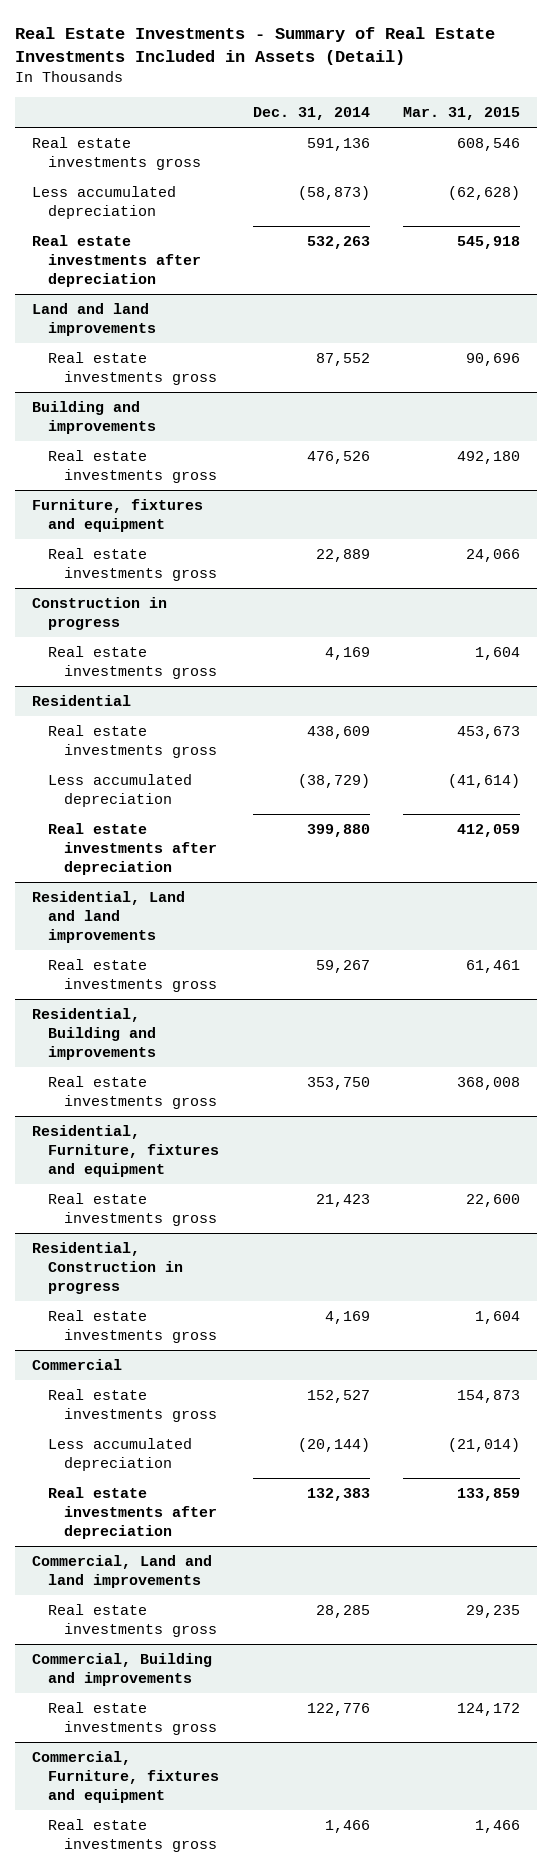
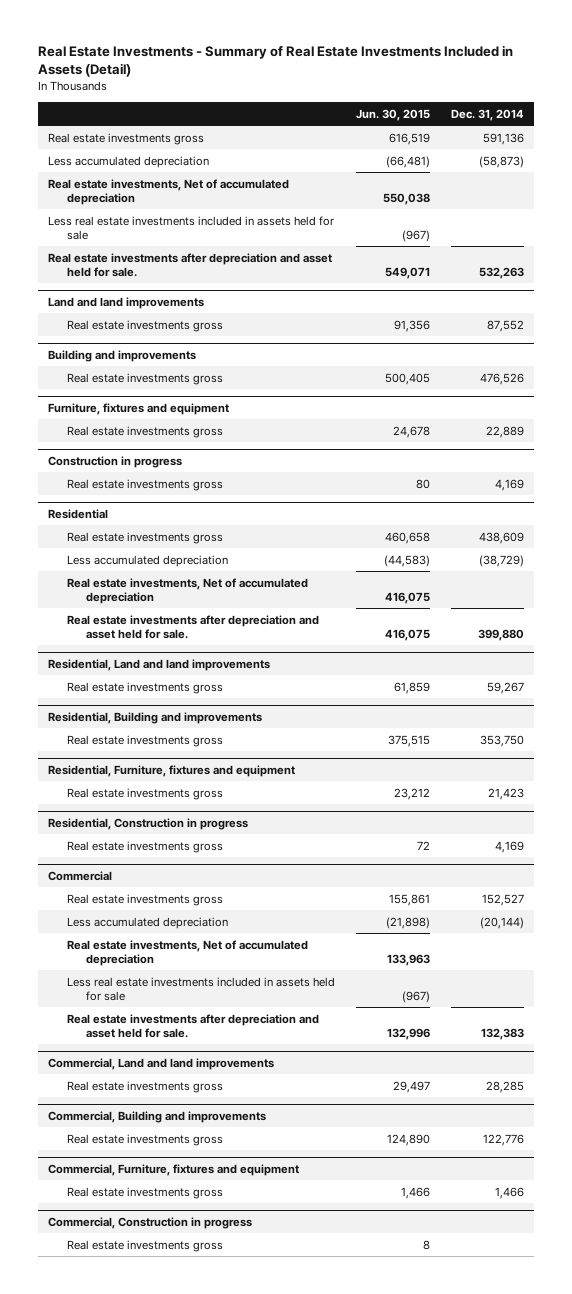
[403,107,521,121] Mar. 31, 2015 -> none
none -> [355,108,430,121] Jun. 30, 2015
none -> [48,178,290,206] Real estate investments, Net of accumulated depreciation
none -> [48,215,335,241] Less real estate investments included in assets held for sale
[32,234,202,287] Real estate investments after depreciation -> [48,252,333,278] Real estate investments after depreciation and asset held for sale.
none -> [67,577,309,605] Real estate investments, Net of accumulated depreciation
[48,822,218,875] Real estate investments after depreciation -> [67,614,320,640] Real estate investments after depreciation and asset held for sale.
none -> [67,939,309,967] Real estate investments, Net of accumulated depreciation
none -> [67,976,336,1002] Less real estate investments included in assets held for sale
[48,1486,218,1539] Real estate investments after depreciation -> [67,1013,320,1039] Real estate investments after depreciation and asset held for sale.
none -> [48,1216,253,1229] Commercial, Construction in progress
none -> [67,1239,224,1252] Real estate investments gross

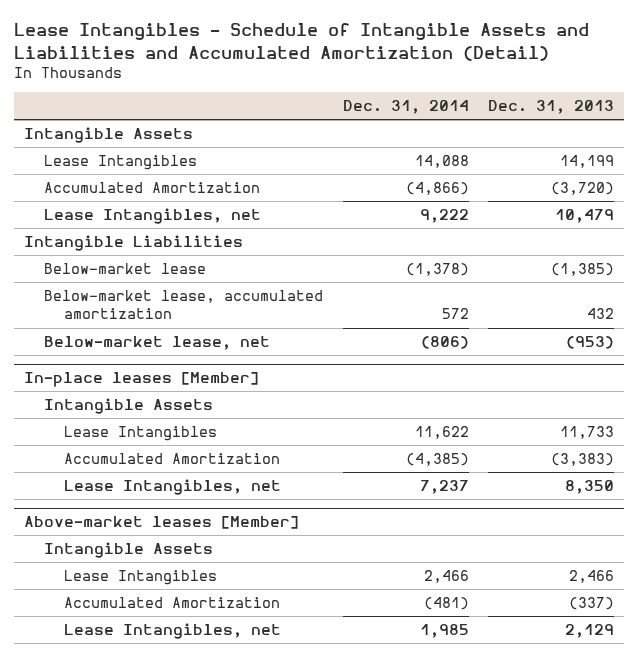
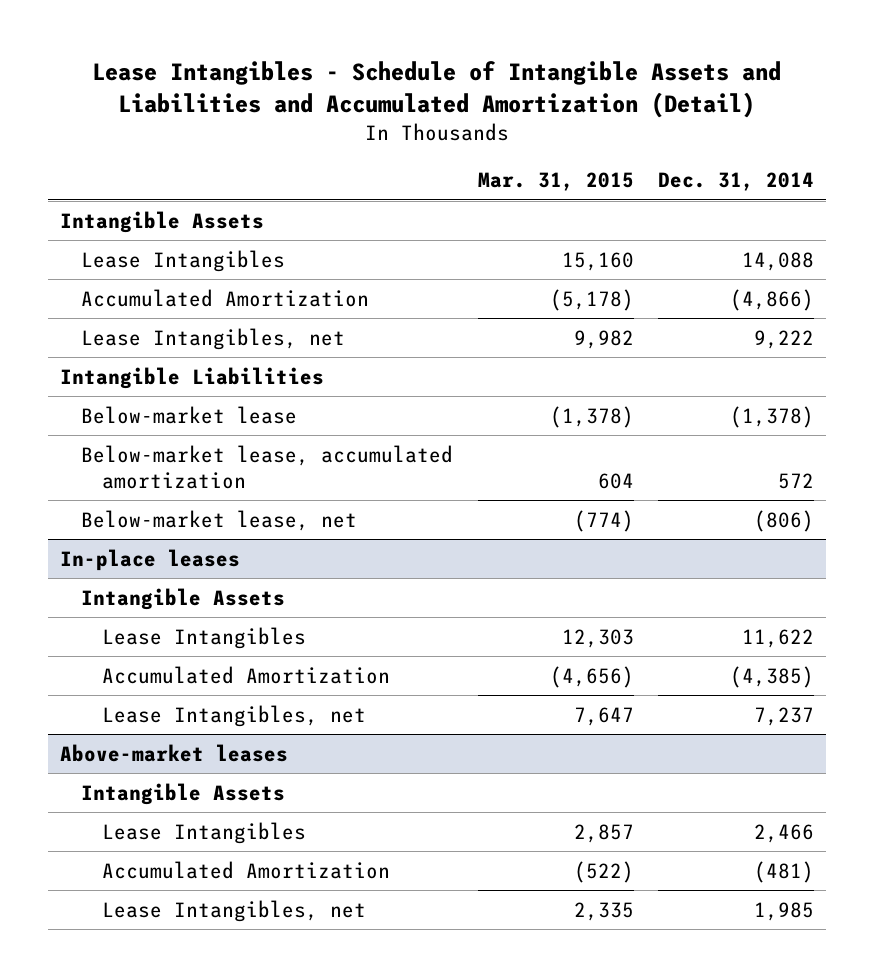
[488,100,615,115] Dec. 31, 2013 -> none
none -> [477,172,634,192] Mar. 31, 2015
[23,372,259,388] In-place leases [Member] -> [60,548,241,571] In-place leases
[23,516,299,530] Above-market leases [Member] -> [60,743,289,762] Above-market leases

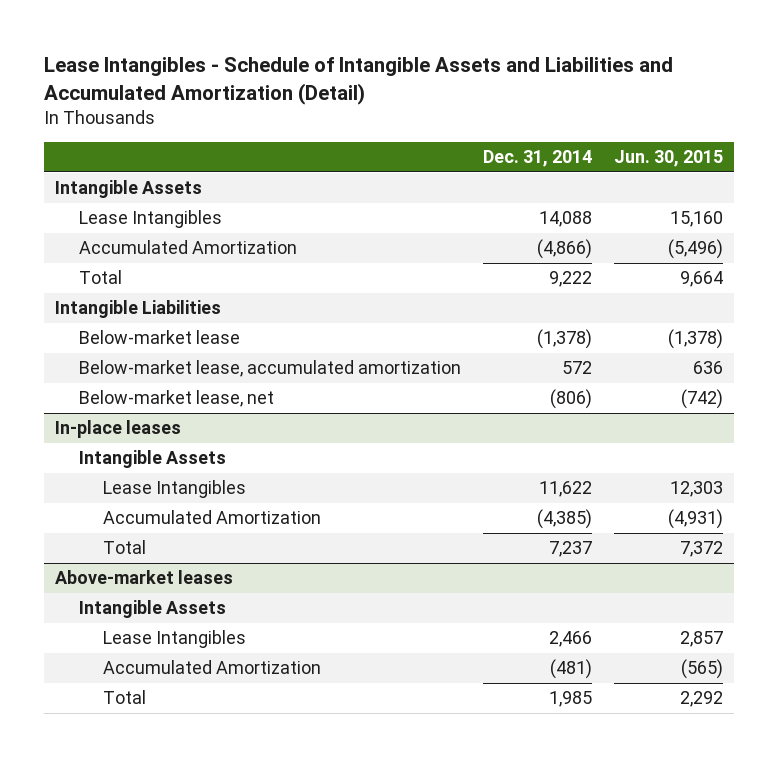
[477,172,634,192] Mar. 31, 2015 -> none
none -> [614,150,724,168] Jun. 30, 2015
[81,327,346,350] Lease Intangibles, net -> [79,270,123,285] Total
[102,704,367,727] Lease Intangibles, net -> [103,540,147,555] Total
[102,899,367,922] Lease Intangibles, net -> [103,690,147,705] Total

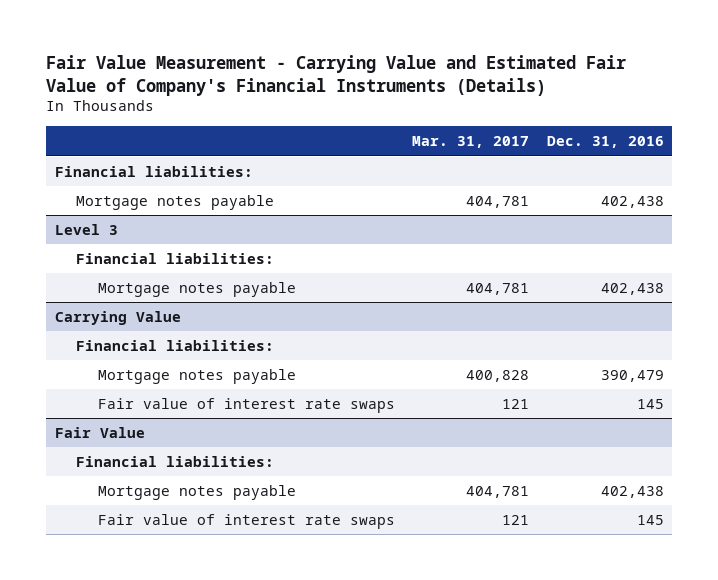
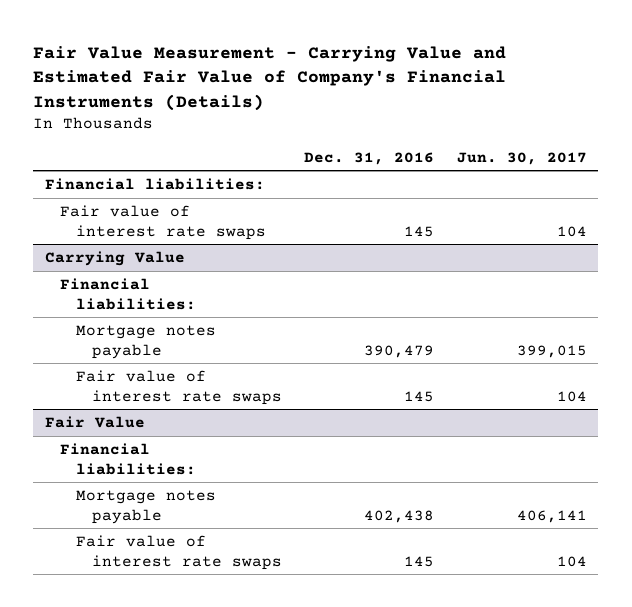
[412,136,530,149] Mar. 31, 2017 -> none
none -> [457,151,588,165] Jun. 30, 2017
[76,195,275,211] Mortgage notes payable -> none
[54,224,118,236] Level 3 -> none
[76,253,275,265] Financial liabilities: -> none
[97,282,296,298] Mortgage notes payable -> none
none -> [60,204,267,240] Fair value of interest rate swaps

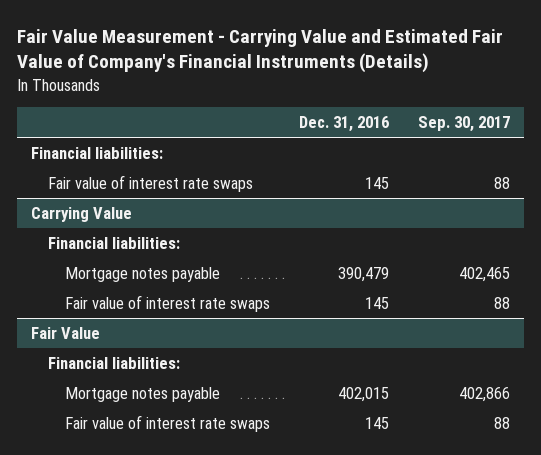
[457,151,588,165] Jun. 30, 2017 -> none
none -> [418,116,511,133] Sep. 30, 2017
[364,509,435,523] 402,438 -> [338,386,390,402] 402,015

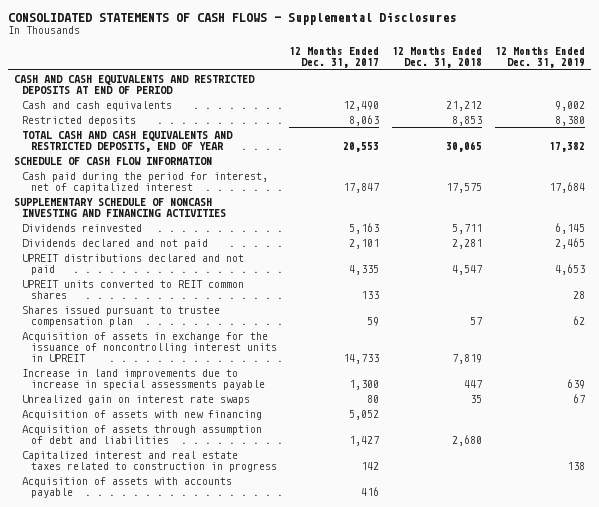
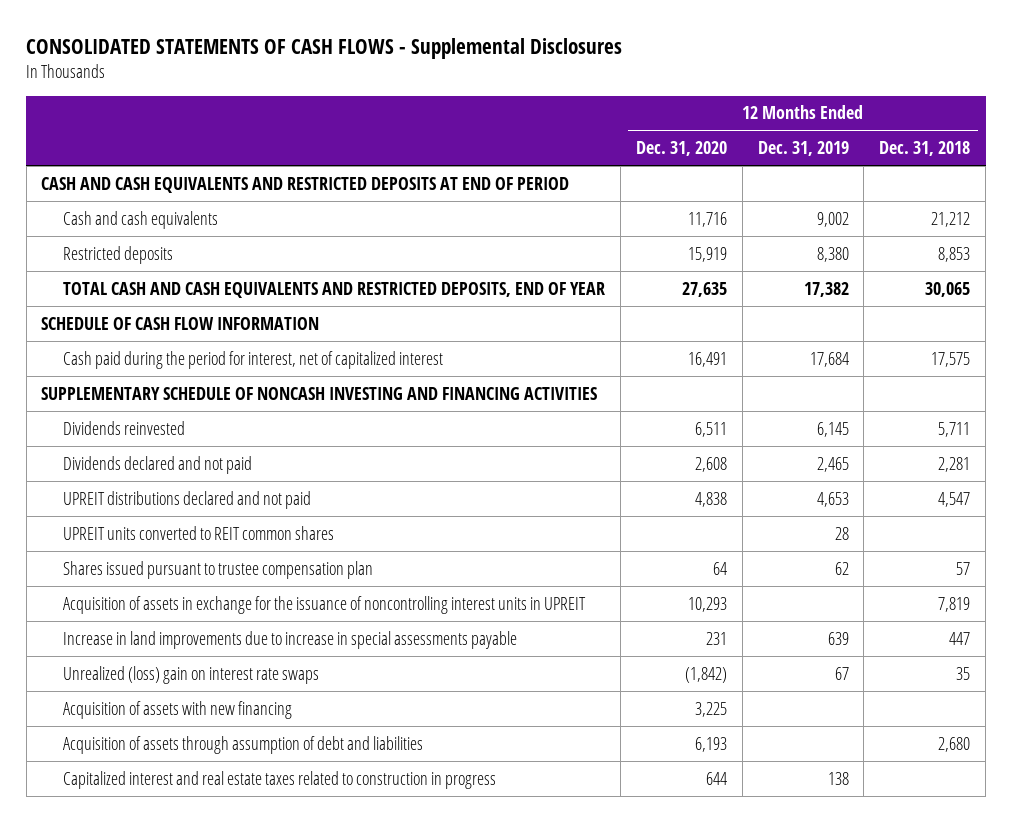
[289,46,380,68] 12 Months Ended Dec. 31, 2017 -> none
none -> [636,141,728,157] Dec. 31, 2020
[22,394,251,405] Unrealized gain on interest rate swaps -> [63,665,320,684] Unrealized (loss) gain on interest rate swaps
[22,476,233,498] Acquisition of assets with accounts payable -> none

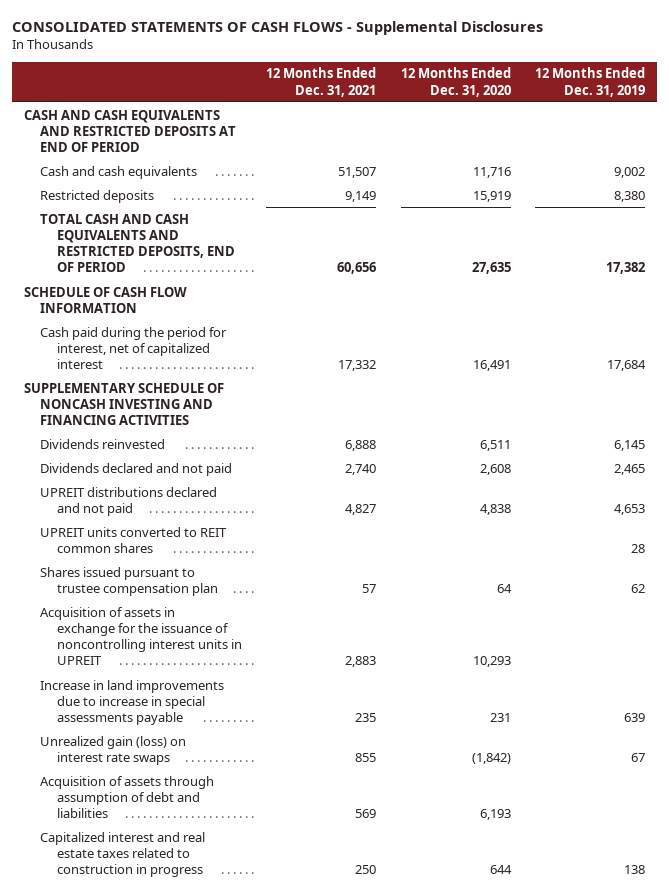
[879,141,971,157] Dec. 31, 2018 -> none
none -> [266,67,377,97] 12 Months Ended Dec. 31, 2021
[63,281,606,298] TOTAL CASH AND CASH EQUIVALENTS AND RESTRICTED DEPOSITS, END OF YEAR -> [40,213,235,273] TOTAL CASH AND CASH EQUIVALENTS AND RESTRICTED DEPOSITS, END OF PERIOD
[63,700,293,719] Acquisition of assets with new financing -> none
[63,665,320,684] Unrealized (loss) gain on interest rate swaps -> [40,735,187,765] Unrealized gain (loss) on interest rate swaps

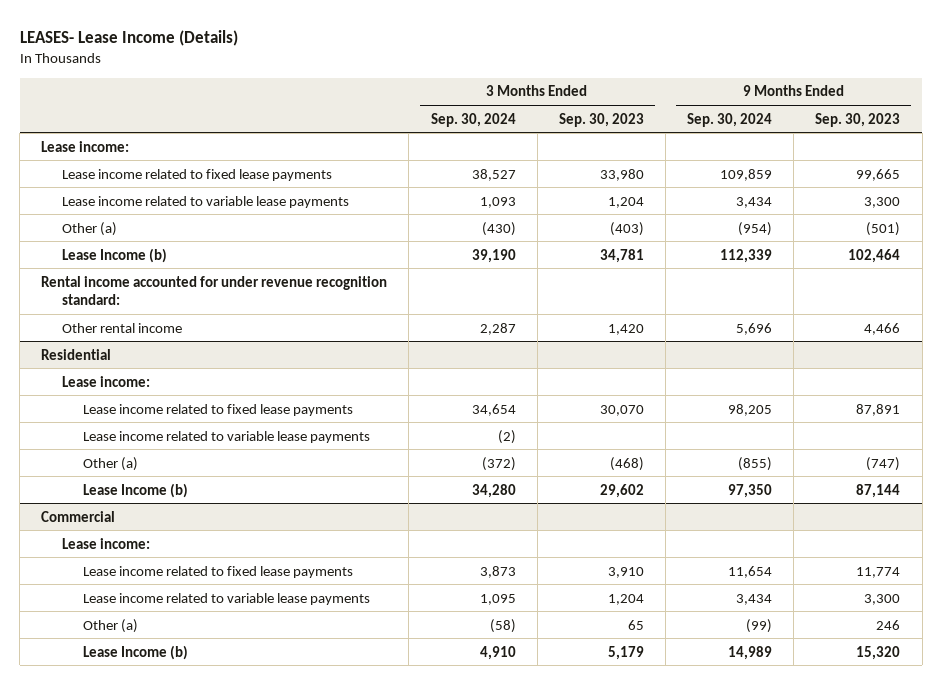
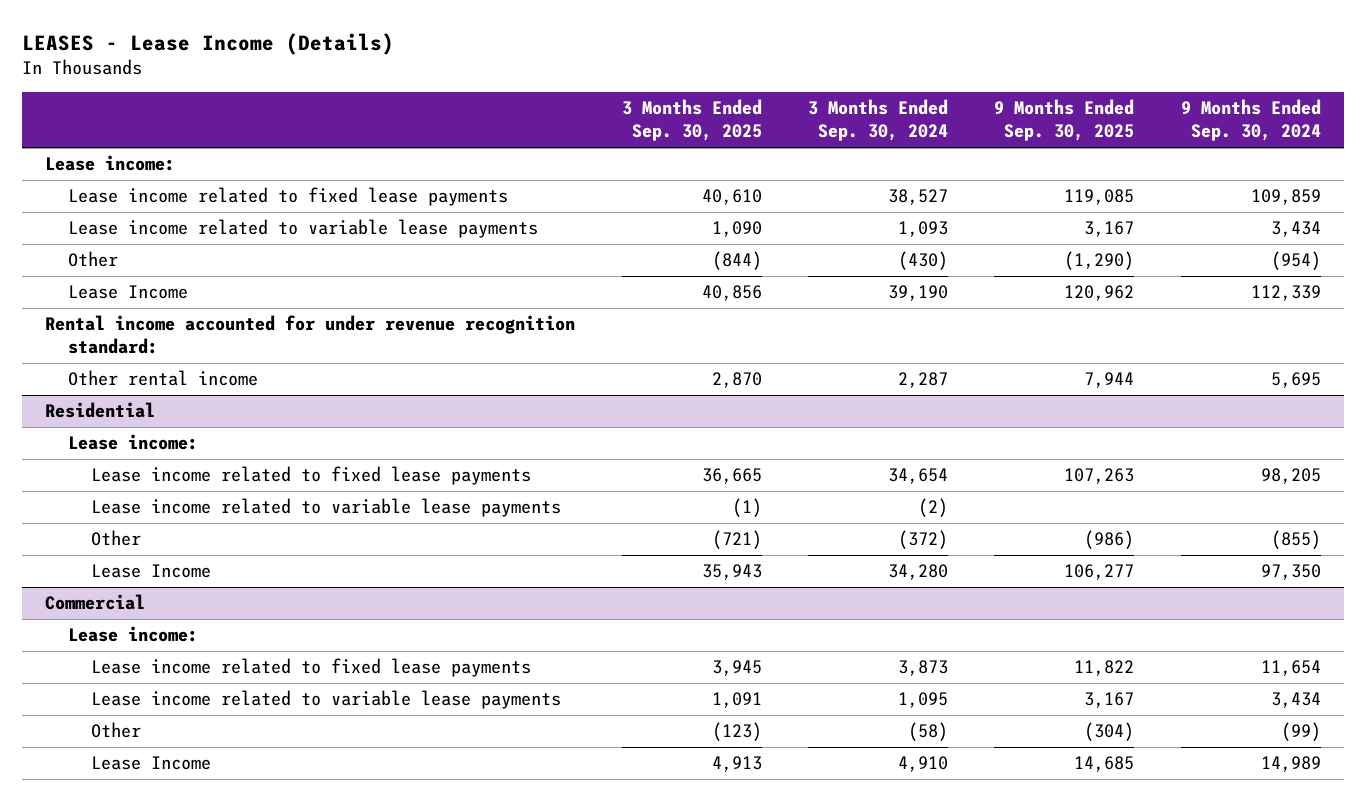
[19,29,238,46] LEASES- Lease Income (Details) -> [22,32,395,55] LEASES - Lease Income (Details)
[558,112,644,127] Sep. 30, 2023 -> none
[815,112,901,127] Sep. 30, 2023 -> none
none -> [621,99,762,142] 3 Months Ended Sep. 30, 2025
none -> [994,99,1135,142] 9 Months Ended Sep. 30, 2025
[62,221,118,236] Other (a) -> [68,251,119,268] Other
[62,247,168,263] Lease Income (b) -> [68,285,189,300] Lease Income
[736,322,773,335] 5,696 -> [1270,372,1321,389] 5,695
[82,456,138,471] Other (a) -> [91,530,142,547] Other
[82,482,188,498] Lease Income (b) -> [91,564,212,579] Lease Income
[82,618,138,633] Other (a) -> [91,722,142,739] Other
[82,644,188,660] Lease Income (b) -> [91,756,212,771] Lease Income

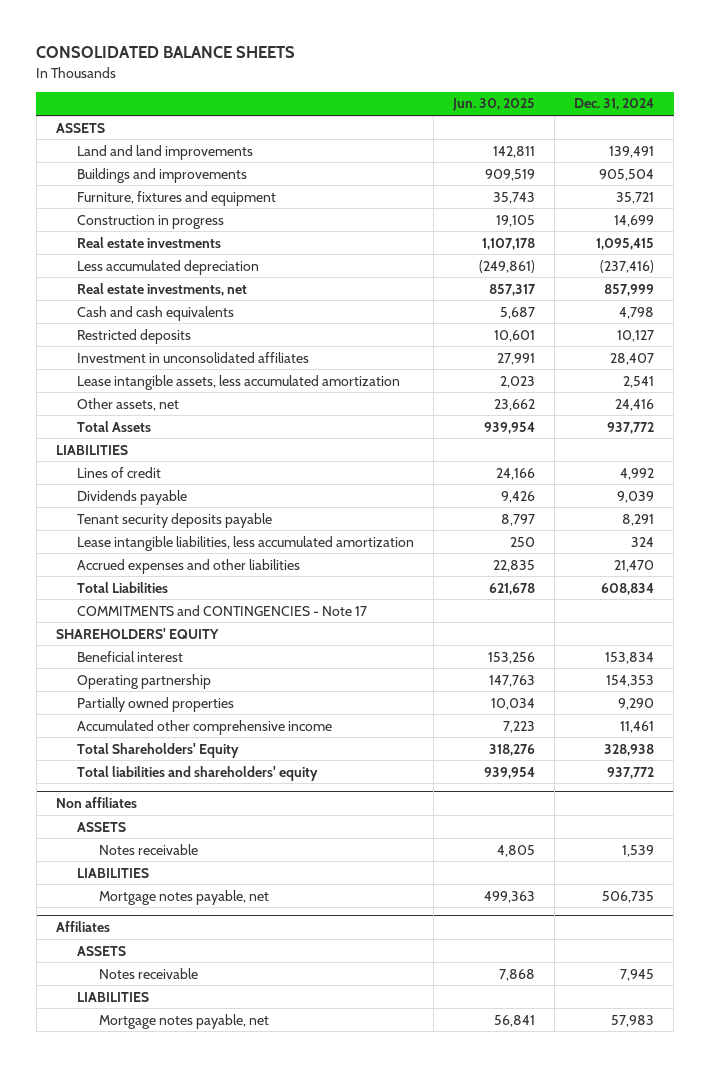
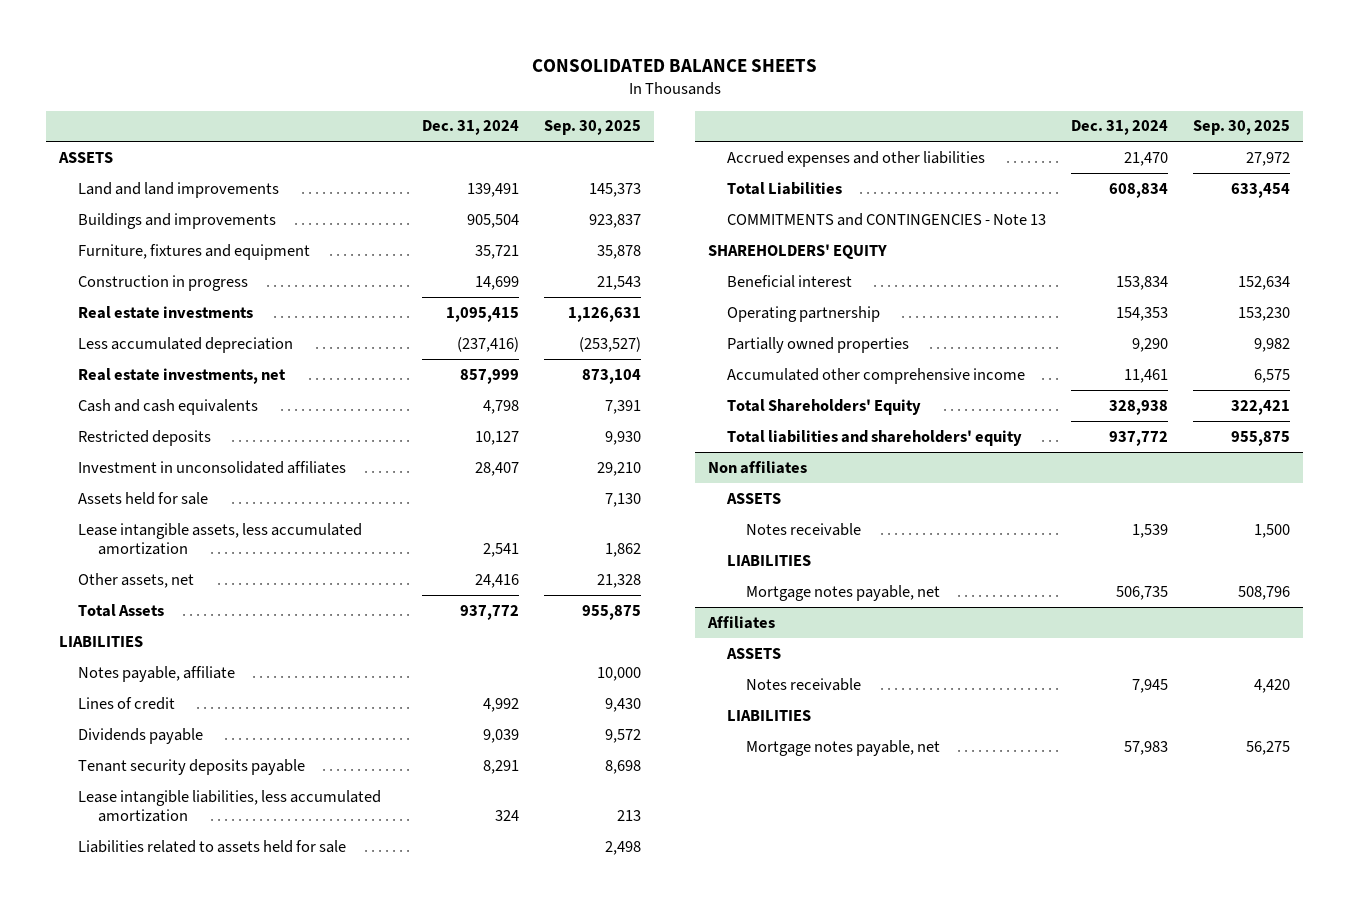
[452,98,536,112] Jun. 30, 2025 -> none
none -> [544,120,642,136] Sep. 30, 2025
none -> [78,491,209,505] Assets held for sale
none -> [78,665,236,682] Notes payable, affiliate
none -> [78,839,347,853] Liabilities related to assets held for sale
[77,604,368,616] COMMITMENTS and CONTINGENCIES - Note 17 -> [726,212,1046,226] COMMITMENTS and CONTINGENCIES - Note 13

